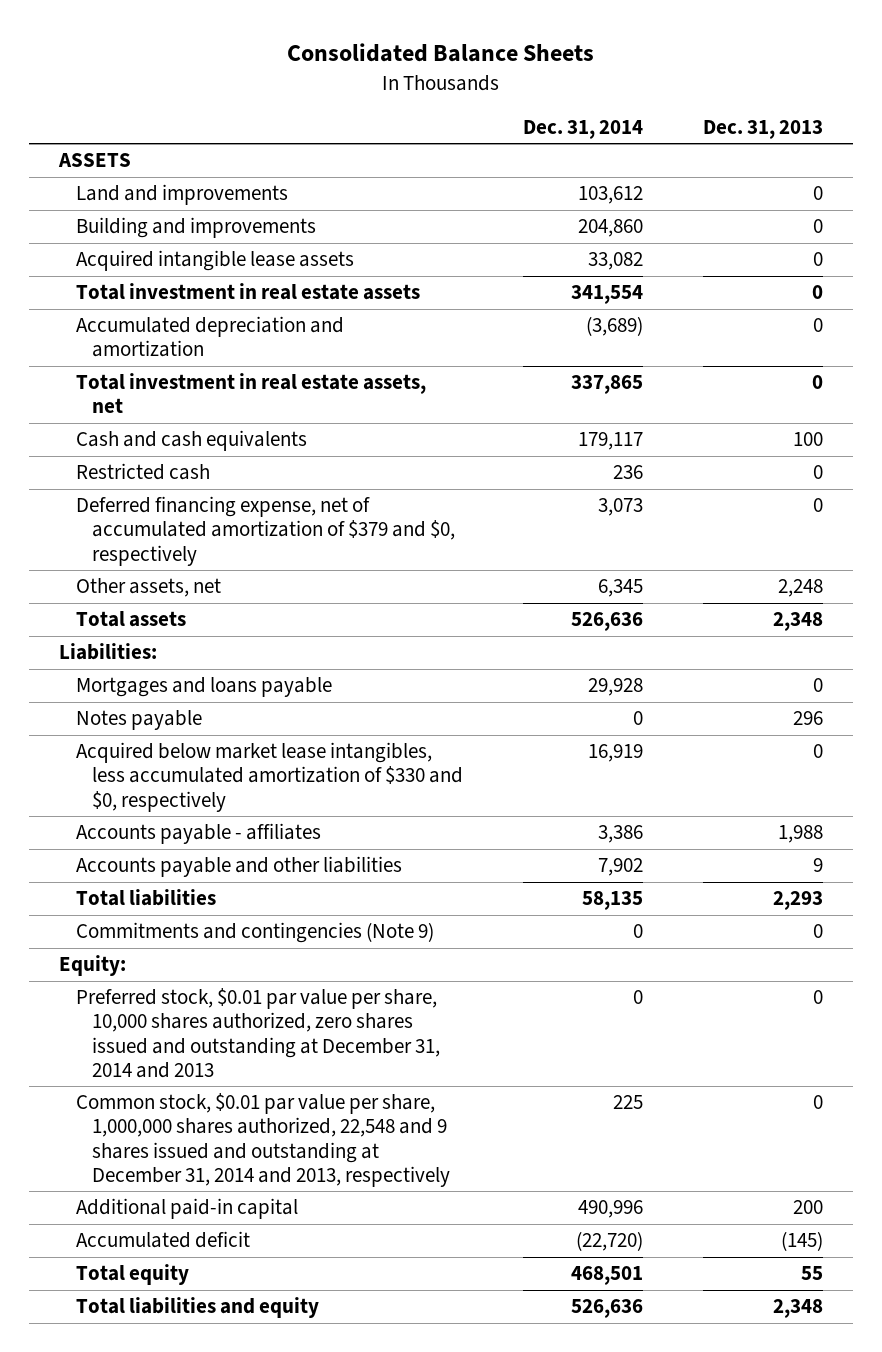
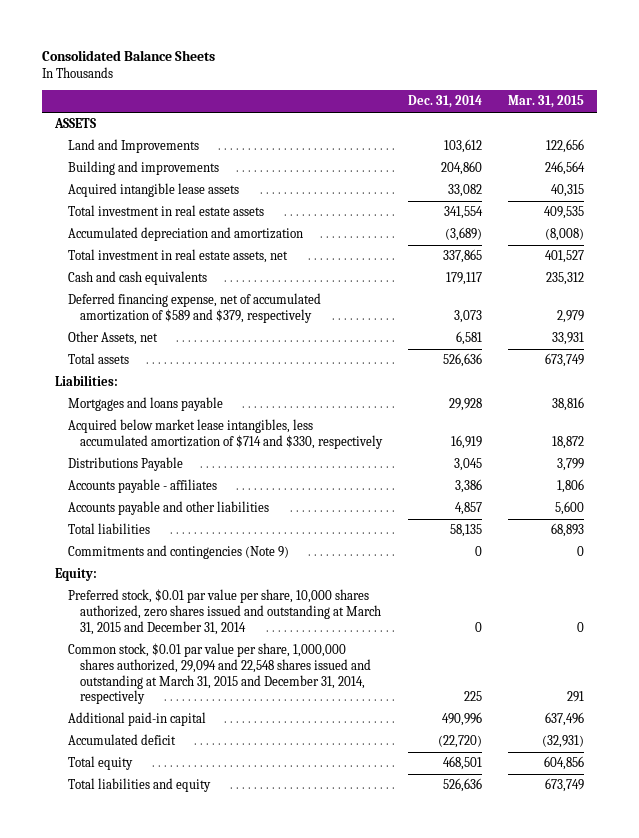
[702,119,823,139] Dec. 31, 2013 -> none
none -> [508,95,585,109] Mar. 31, 2015
[75,184,288,206] Land and improvements -> [67,139,199,154] Land and Improvements
[75,463,210,481] Restricted cash -> none
[75,496,456,566] Deferred financing expense, net of accumulated amortization of $379 and $0, respectively -> [67,293,321,323] Deferred financing expense, net of accumulated amortization of $589 and $379, respectively
[75,578,221,598] Other assets, net -> [67,331,158,346] Other Assets, net
[597,579,643,598] 6,345 -> [456,331,483,346] 6,581
[75,710,202,731] Notes payable -> none
[75,742,464,812] Acquired below market lease intangibles, less accumulated amortization of $330 and $0, respectively -> [67,419,384,449] Acquired below market lease intangibles, less accumulated amortization of $714 and $330, respectively
none -> [67,457,183,472] Distributions Payable
[597,858,643,877] 7,902 -> [455,502,483,516] 4,857
[75,988,441,1078] Preferred stock, $0.01 par value per share, 10,000 shares authorized, zero shares issued and outstanding at December 31, 2014 and 2013 -> [67,589,382,635] Preferred stock, $0.01 par value per share, 10,000 shares authorized, zero shares issued and outstanding at March 31, 2015 and December 31, 2014
[75,1093,451,1187] Common stock, $0.01 par value per share, 1,000,000 shares authorized, 22,548 and 9 shares issued and outstanding at December 31, 2014 and 2013, respectively -> [67,643,372,705] Common stock, $0.01 par value per share, 1,000,000 shares authorized, 29,094 and 22,548 shares issued and outstanding at March 31, 2015 and December 31, 2014, respectively

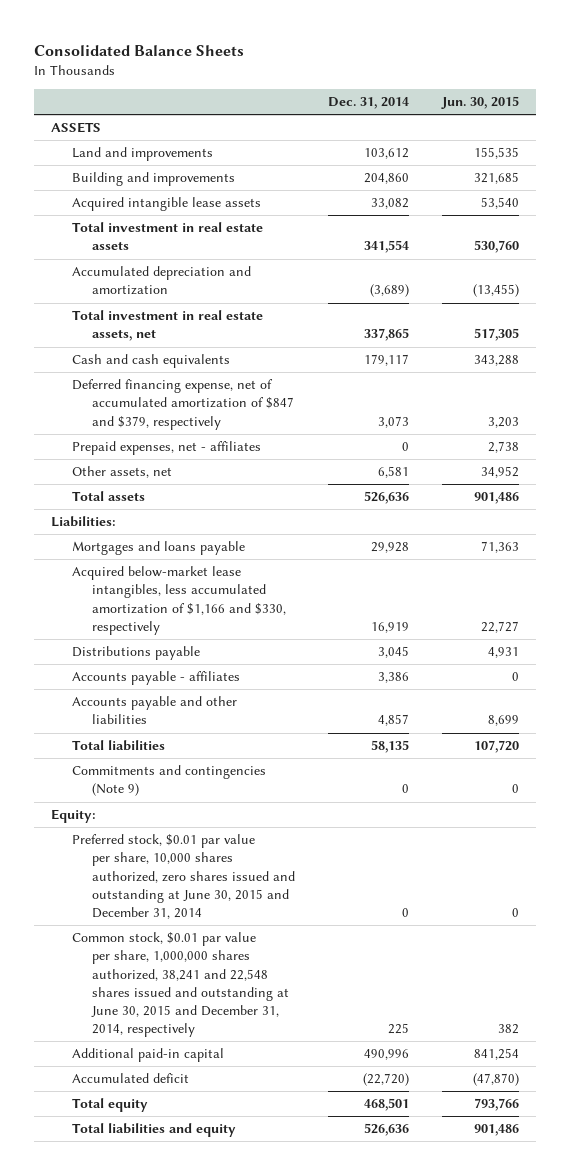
[508,95,585,109] Mar. 31, 2015 -> none
none -> [441,96,520,110] Jun. 30, 2015
[67,139,199,154] Land and Improvements -> [71,147,213,162] Land and improvements
[67,293,321,323] Deferred financing expense, net of accumulated amortization of $589 and $379, respectively -> [71,379,295,430] Deferred financing expense, net of accumulated amortization of $847 and $379, respectively
none -> [71,441,261,456] Prepaid expenses, net - affiliates
[67,331,158,346] Other Assets, net -> [71,466,172,479] Other assets, net
[67,419,384,449] Acquired below market lease intangibles, less accumulated amortization of $714 and $330, respectively -> [71,566,287,635] Acquired below-market lease intangibles, less accumulated amortization of $1,166 and $330, respectively
[67,457,183,472] Distributions Payable -> [71,646,200,661] Distributions payable
[67,589,382,635] Preferred stock, $0.01 par value per share, 10,000 shares authorized, zero shares issued and outstanding at March 31, 2015 and December 31, 2014 -> [71,834,296,920] Preferred stock, $0.01 par value per share, 10,000 shares authorized, zero shares issued and outstanding at June 30, 2015 and December 31, 2014
[67,643,372,705] Common stock, $0.01 par value per share, 1,000,000 shares authorized, 29,094 and 22,548 shares issued and outstanding at March 31, 2015 and December 31, 2014, respectively -> [71,932,290,1038] Common stock, $0.01 par value per share, 1,000,000 shares authorized, 38,241 and 22,548 shares issued and outstanding at June 30, 2015 and December 31, 2014, respectively

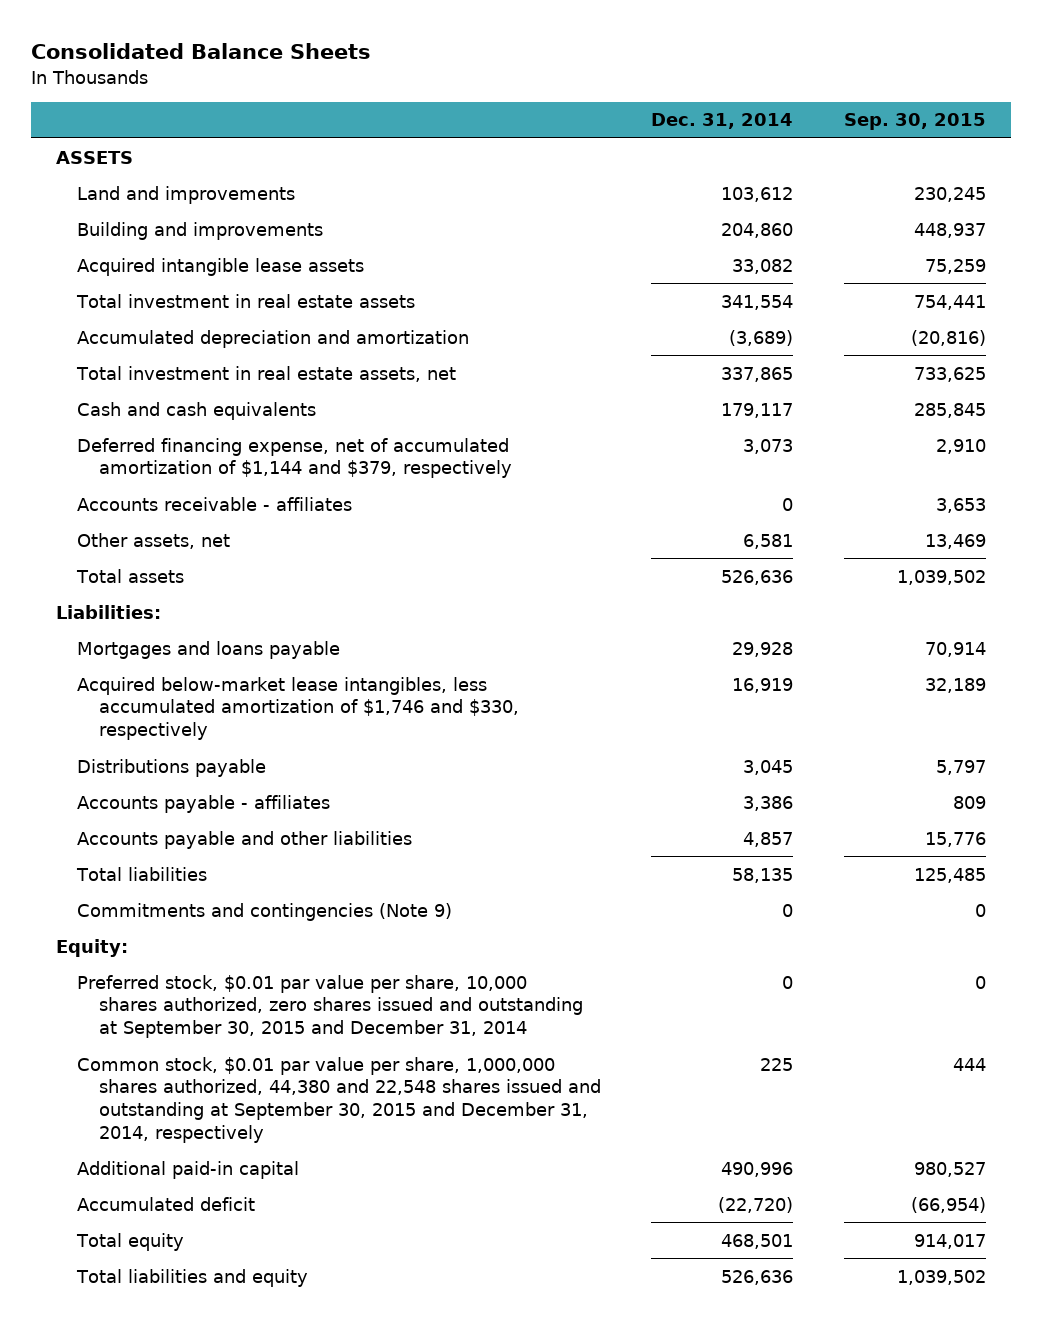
[441,96,520,110] Jun. 30, 2015 -> none
none -> [843,113,986,131] Sep. 30, 2015
[71,441,261,456] Prepaid expenses, net - affiliates -> none
[71,379,295,430] Deferred financing expense, net of accumulated amortization of $847 and $379, respectively -> [77,437,512,479] Deferred financing expense, net of accumulated amortization of $1,144 and $379, respectively
none -> [77,496,353,511] Accounts receivable - affiliates
[71,566,287,635] Acquired below-market lease intangibles, less accumulated amortization of $1,166 and $330, respectively -> [77,676,519,741] Acquired below-market lease intangibles, less accumulated amortization of $1,746 and $330, respectively
[71,834,296,920] Preferred stock, $0.01 par value per share, 10,000 shares authorized, zero shares issued and outstanding at June 30, 2015 and December 31, 2014 -> [77,974,583,1039] Preferred stock, $0.01 par value per share, 10,000 shares authorized, zero shares issued and outstanding at September 30, 2015 and December 31, 2014
[71,932,290,1038] Common stock, $0.01 par value per share, 1,000,000 shares authorized, 38,241 and 22,548 shares issued and outstanding at June 30, 2015 and December 31, 2014, respectively -> [77,1056,601,1143] Common stock, $0.01 par value per share, 1,000,000 shares authorized, 44,380 and 22,548 shares issued and outstanding at September 30, 2015 and December 31, 2014, respectively

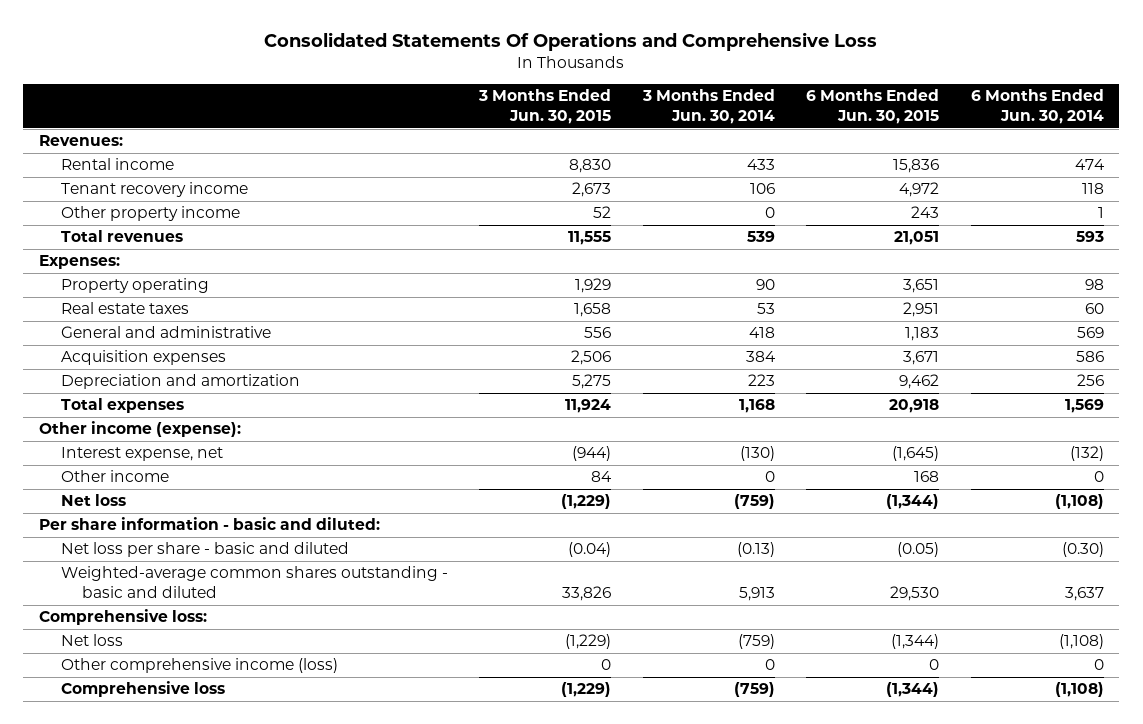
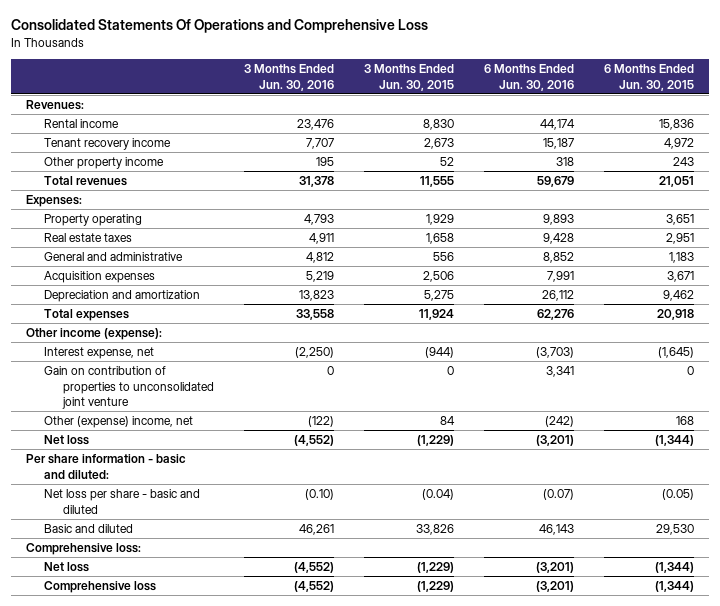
[641,89,775,125] 3 Months Ended Jun. 30, 2014 -> none
[970,89,1104,125] 6 Months Ended Jun. 30, 2014 -> none
none -> [243,63,334,91] 3 Months Ended Jun. 30, 2016
none -> [483,63,574,91] 6 Months Ended Jun. 30, 2016
none -> [44,366,214,410] Gain on contribution of properties to unconsolidated joint venture
[60,470,169,483] Other income -> [44,416,194,429] Other (expense) income, net
[60,566,448,599] Weighted-average common shares outstanding - basic and diluted -> [44,524,134,534] Basic and diluted
[60,658,338,674] Other comprehensive income (loss) -> none

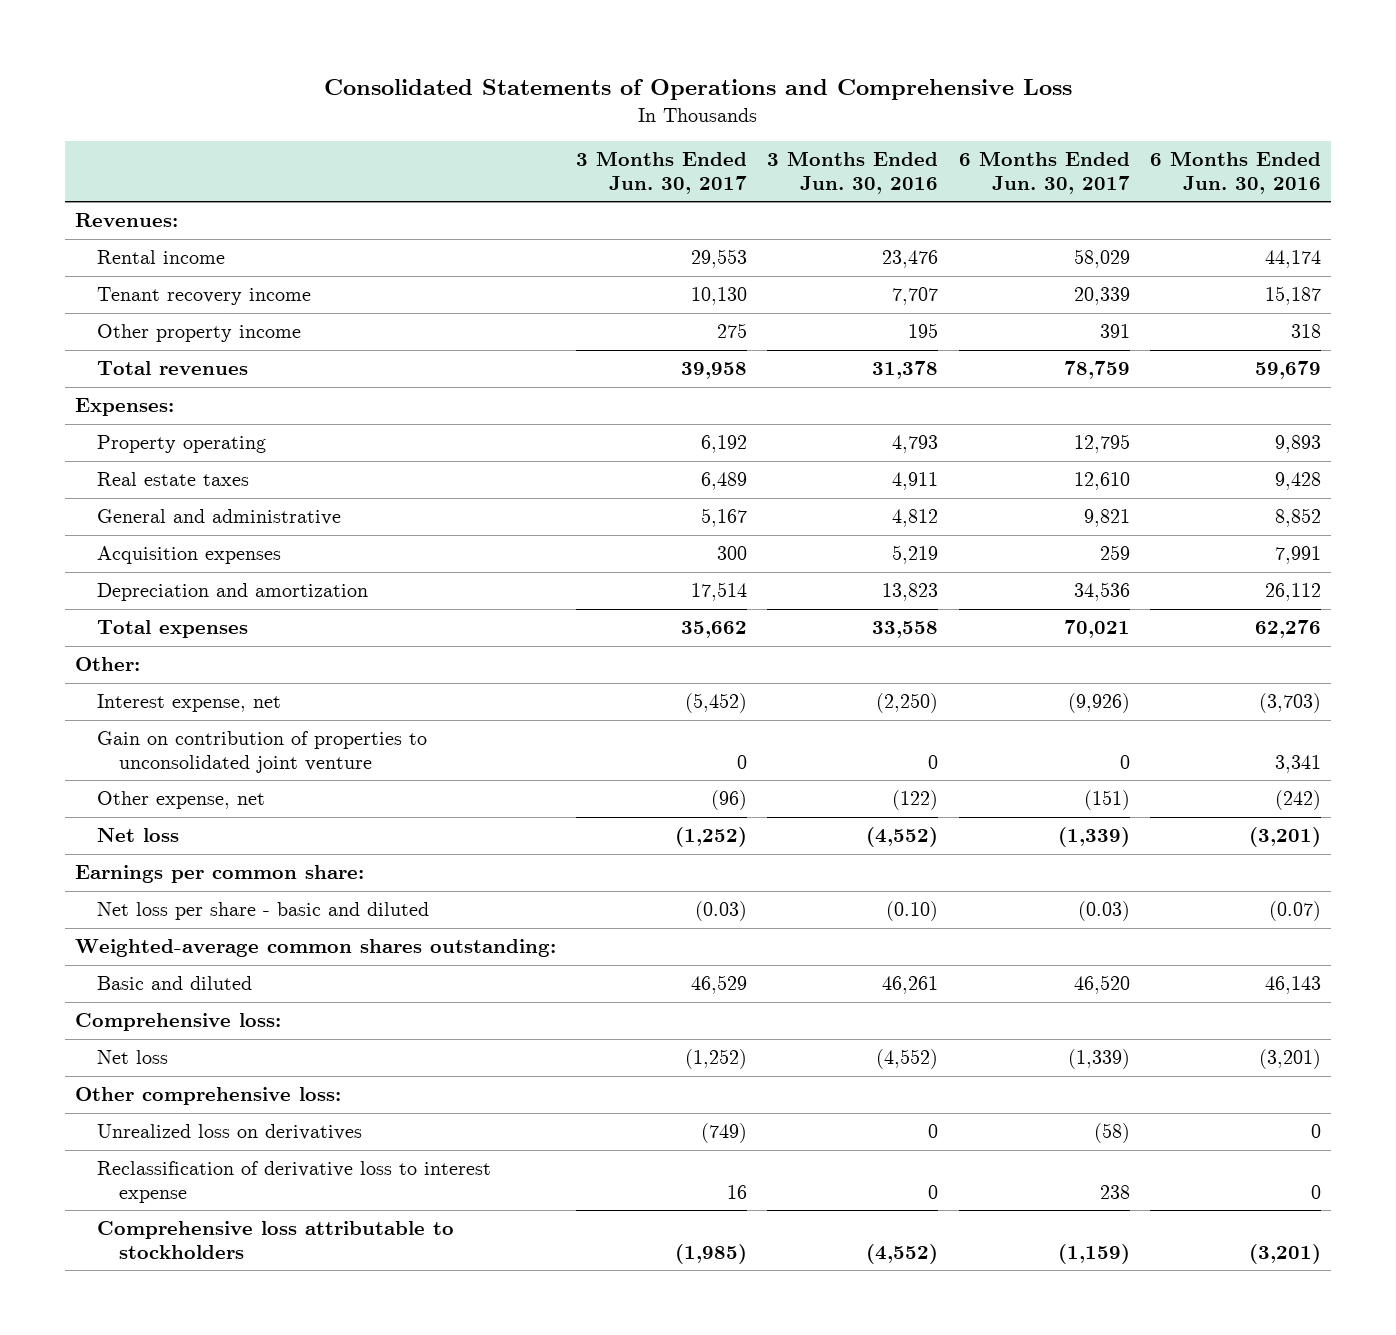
[11,19,429,34] Consolidated Statements Of Operations and Comprehensive Loss -> [323,79,1072,101] Consolidated Statements of Operations and Comprehensive Loss
[363,63,454,91] 3 Months Ended Jun. 30, 2015 -> none
[603,63,694,91] 6 Months Ended Jun. 30, 2015 -> none
none -> [576,151,748,194] 3 Months Ended Jun. 30, 2017
none -> [958,151,1130,194] 6 Months Ended Jun. 30, 2017
[26,328,163,341] Other income (expense): -> [74,657,140,672] Other:
[44,416,194,429] Other (expense) income, net -> [96,791,265,810] Other expense, net
[26,454,187,479] Per share information - basic and diluted: -> [74,865,364,884] Earnings per common share:
none -> [74,939,556,958] Weighted-average common shares outstanding:
none -> [74,1087,341,1106] Other comprehensive loss:
none -> [96,1124,362,1141] Unrealized loss on derivatives
none -> [96,1161,491,1203] Reclassification of derivative loss to interest expense
[44,581,157,594] Comprehensive loss -> [96,1221,454,1259] Comprehensive loss attributable to stockholders

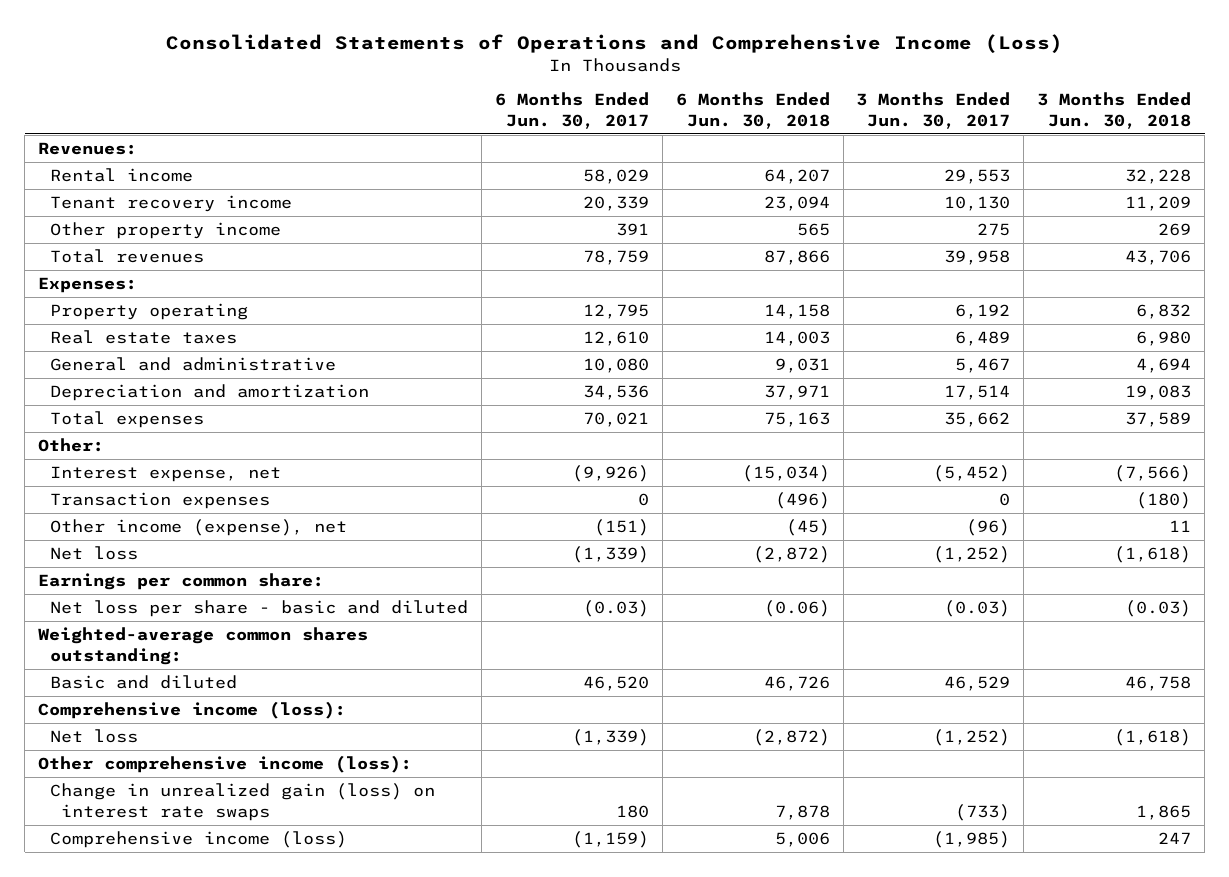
[323,79,1072,101] Consolidated Statements of Operations and Comprehensive Loss -> [165,34,1063,54] Consolidated Statements of Operations and Comprehensive Income (Loss)
[767,151,939,194] 3 Months Ended Jun. 30, 2016 -> none
[1150,151,1322,194] 6 Months Ended Jun. 30, 2016 -> none
none -> [675,92,830,129] 6 Months Ended Jun. 30, 2018
none -> [1037,92,1192,129] 3 Months Ended Jun. 30, 2018
[96,546,281,565] Acquisition expenses -> none
[701,508,748,528] 5,167 -> [955,358,1011,374] 5,467
[1083,509,1130,528] 9,821 -> [582,358,649,374] 10,080
[96,731,427,773] Gain on contribution of properties to unconsolidated joint venture -> none
none -> [49,492,270,510] Transaction expenses
[96,791,265,810] Other expense, net -> [49,519,347,537] Other income (expense), net
[74,1013,281,1032] Comprehensive loss: -> [38,701,347,720] Comprehensive income (loss):
[96,1124,362,1141] Unrealized loss on derivatives -> none
[96,1161,491,1203] Reclassification of derivative loss to interest expense -> none
[74,1087,341,1106] Other comprehensive loss: -> [38,755,413,774] Other comprehensive income (loss):
none -> [49,783,435,821] Change in unrealized gain (loss) on interest rate swaps
[96,1221,454,1259] Comprehensive loss attributable to stockholders -> [49,831,347,849] Comprehensive income (loss)

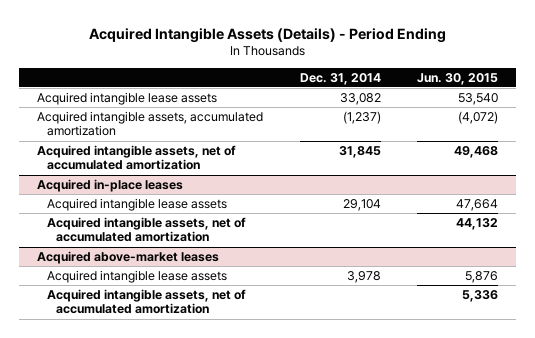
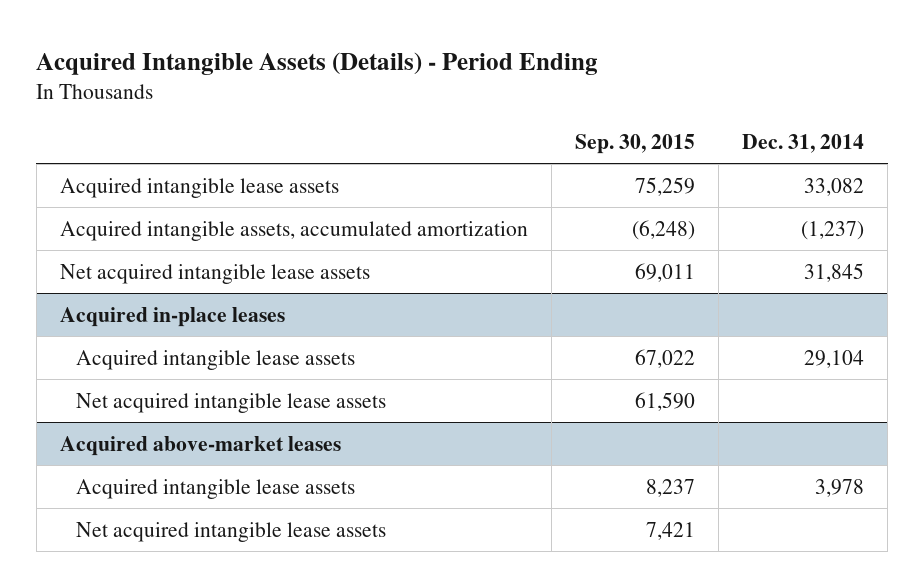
[416,72,498,85] Jun. 30, 2015 -> none
none -> [574,134,695,155] Sep. 30, 2015
[37,144,237,171] Acquired intangible assets, net of accumulated amortization -> [59,263,370,284] Net acquired intangible lease assets
[46,216,246,243] Acquired intangible assets, net of accumulated amortization -> [76,392,387,413] Net acquired intangible lease assets
[46,288,246,315] Acquired intangible assets, net of accumulated amortization -> [76,521,387,542] Net acquired intangible lease assets

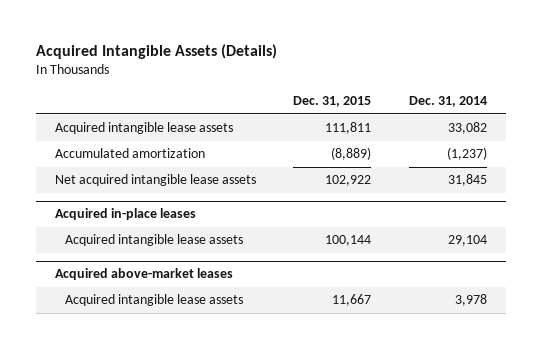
[36,51,599,75] Acquired Intangible Assets (Details) - Period Ending -> [35,44,277,60] Acquired Intangible Assets (Details)
[574,134,695,155] Sep. 30, 2015 -> none
none -> [293,96,372,108] Dec. 31, 2015
[59,220,528,241] Acquired intangible assets, accumulated amortization -> [54,148,205,159] Accumulated amortization
[76,392,387,413] Net acquired intangible lease assets -> none
[76,521,387,542] Net acquired intangible lease assets -> none

